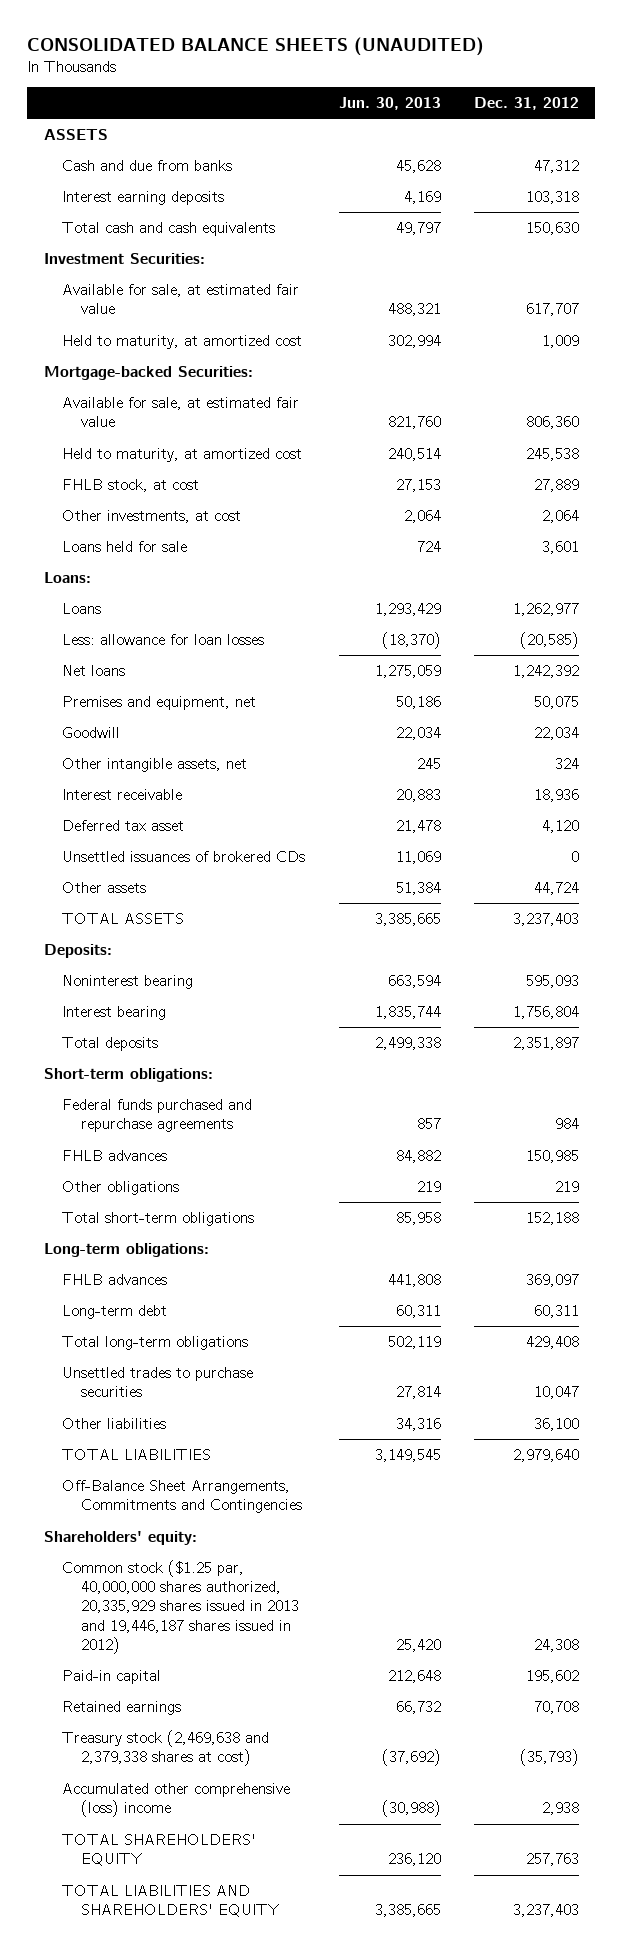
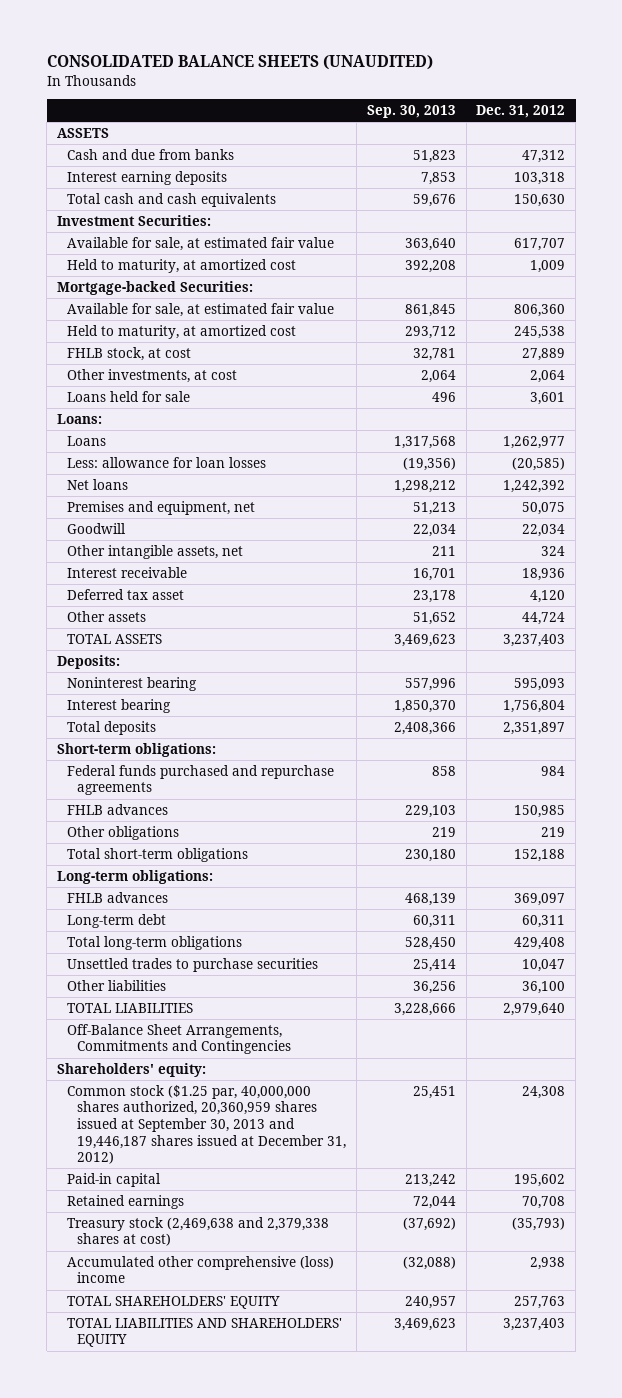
[338,96,441,110] Jun. 30, 2013 -> none
none -> [366,104,456,118] Sep. 30, 2013
[62,850,306,862] Unsettled issuances of brokered CDs -> none
[62,1559,299,1654] Common stock ($1.25 par, 40,000,000 shares authorized, 20,335,929 shares issued in 2013 and 19,446,187 shares issued in 2012) -> [67,1084,347,1165] Common stock ($1.25 par, 40,000,000 shares authorized, 20,360,959 shares issued at September 30, 2013 and 19,446,187 shares issued at December 31, 2012)

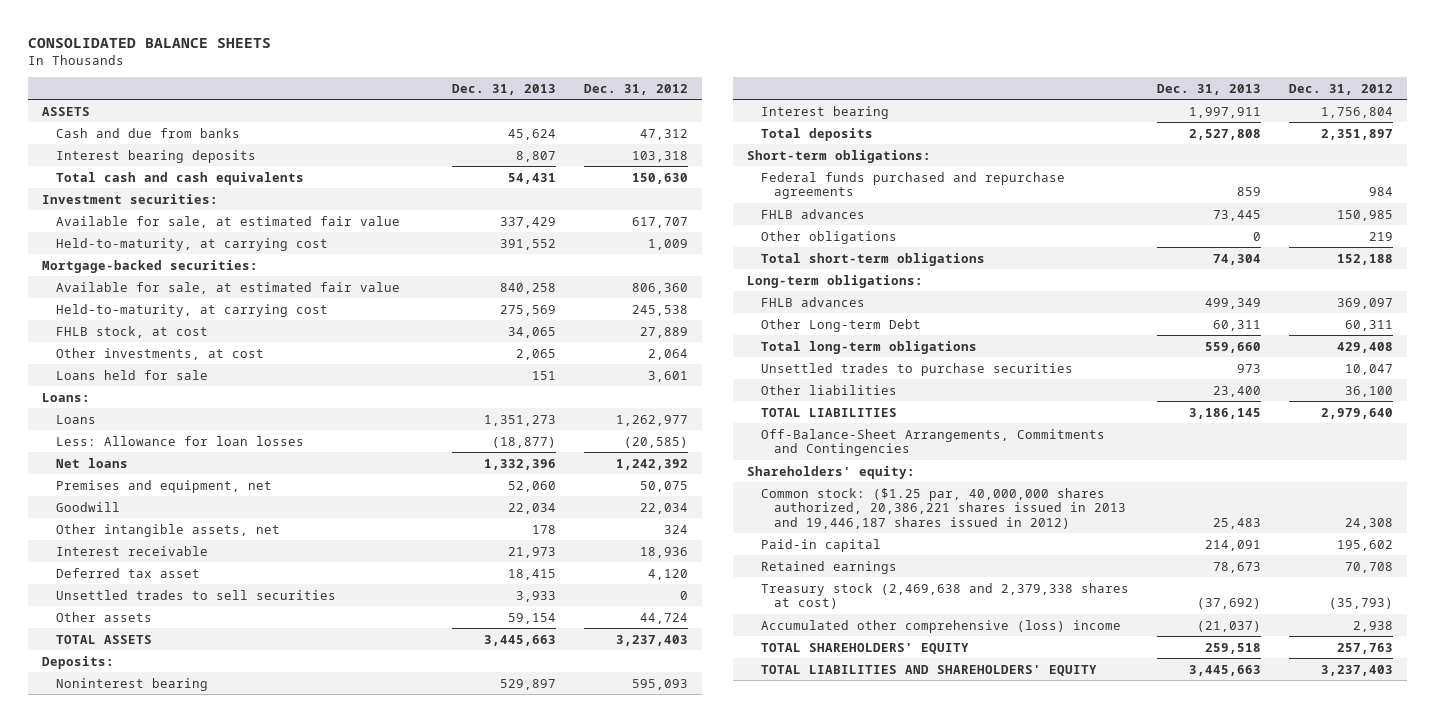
[46,55,433,71] CONSOLIDATED BALANCE SHEETS (UNAUDITED) -> [28,37,272,48] CONSOLIDATED BALANCE SHEETS
[366,104,456,118] Sep. 30, 2013 -> none
none -> [451,83,556,95] Dec. 31, 2013
[67,170,228,185] Interest earning deposits -> [55,149,256,163] Interest bearing deposits
[56,214,211,226] Investment Securities: -> [42,193,219,204] Investment securities:
[67,258,297,273] Held to maturity, at amortized cost -> [55,237,328,251] Held-to-maturity, at carrying cost
[56,280,253,295] Mortgage-backed Securities: -> [42,259,259,273] Mortgage-backed securities:
[67,324,297,339] Held to maturity, at amortized cost -> [55,303,328,317] Held-to-maturity, at carrying cost
[67,456,267,468] Less: allowance for loan losses -> [55,435,304,446] Less: Allowance for loan losses
none -> [55,589,336,600] Unsettled trades to sell securities
[67,913,167,928] Long-term debt -> [760,318,921,332] Other Long-term Debt
[67,1023,292,1055] Off-Balance Sheet Arrangements, Commitments and Contingencies -> [760,428,1105,457] Off-Balance-Sheet Arrangements, Commitments and Contingencies
[67,1084,347,1165] Common stock ($1.25 par, 40,000,000 shares authorized, 20,360,959 shares issued at September 30, 2013 and 19,446,187 shares issued at December 31, 2012) -> [760,487,1127,529] Common stock: ($1.25 par, 40,000,000 shares authorized, 20,386,221 shares issued in 2013 and 19,446,187 shares issued in 2012)

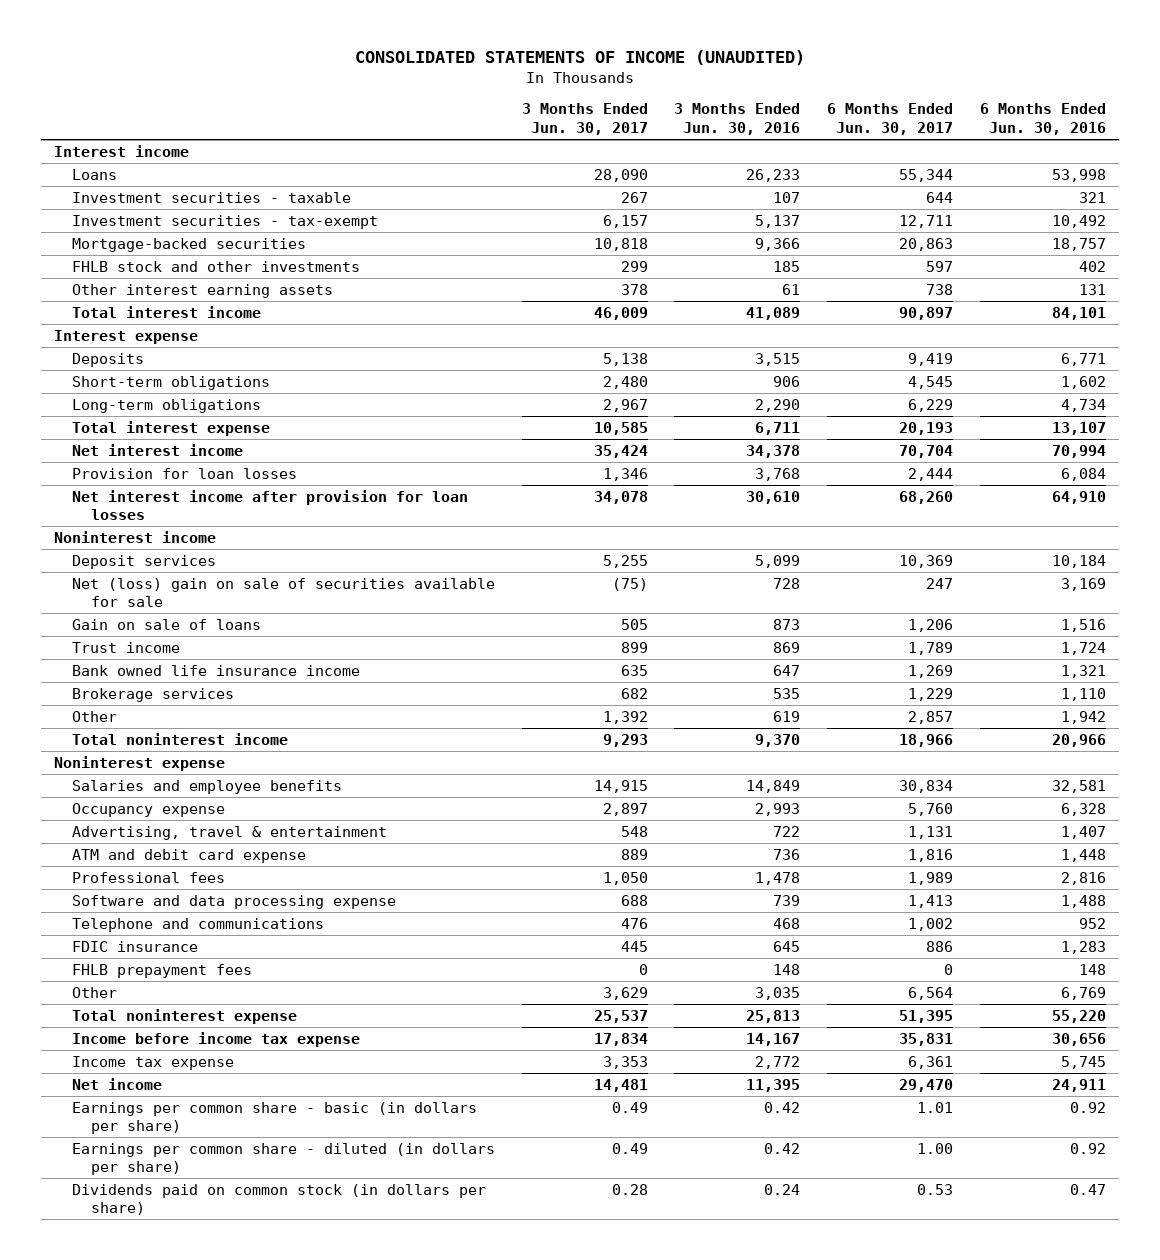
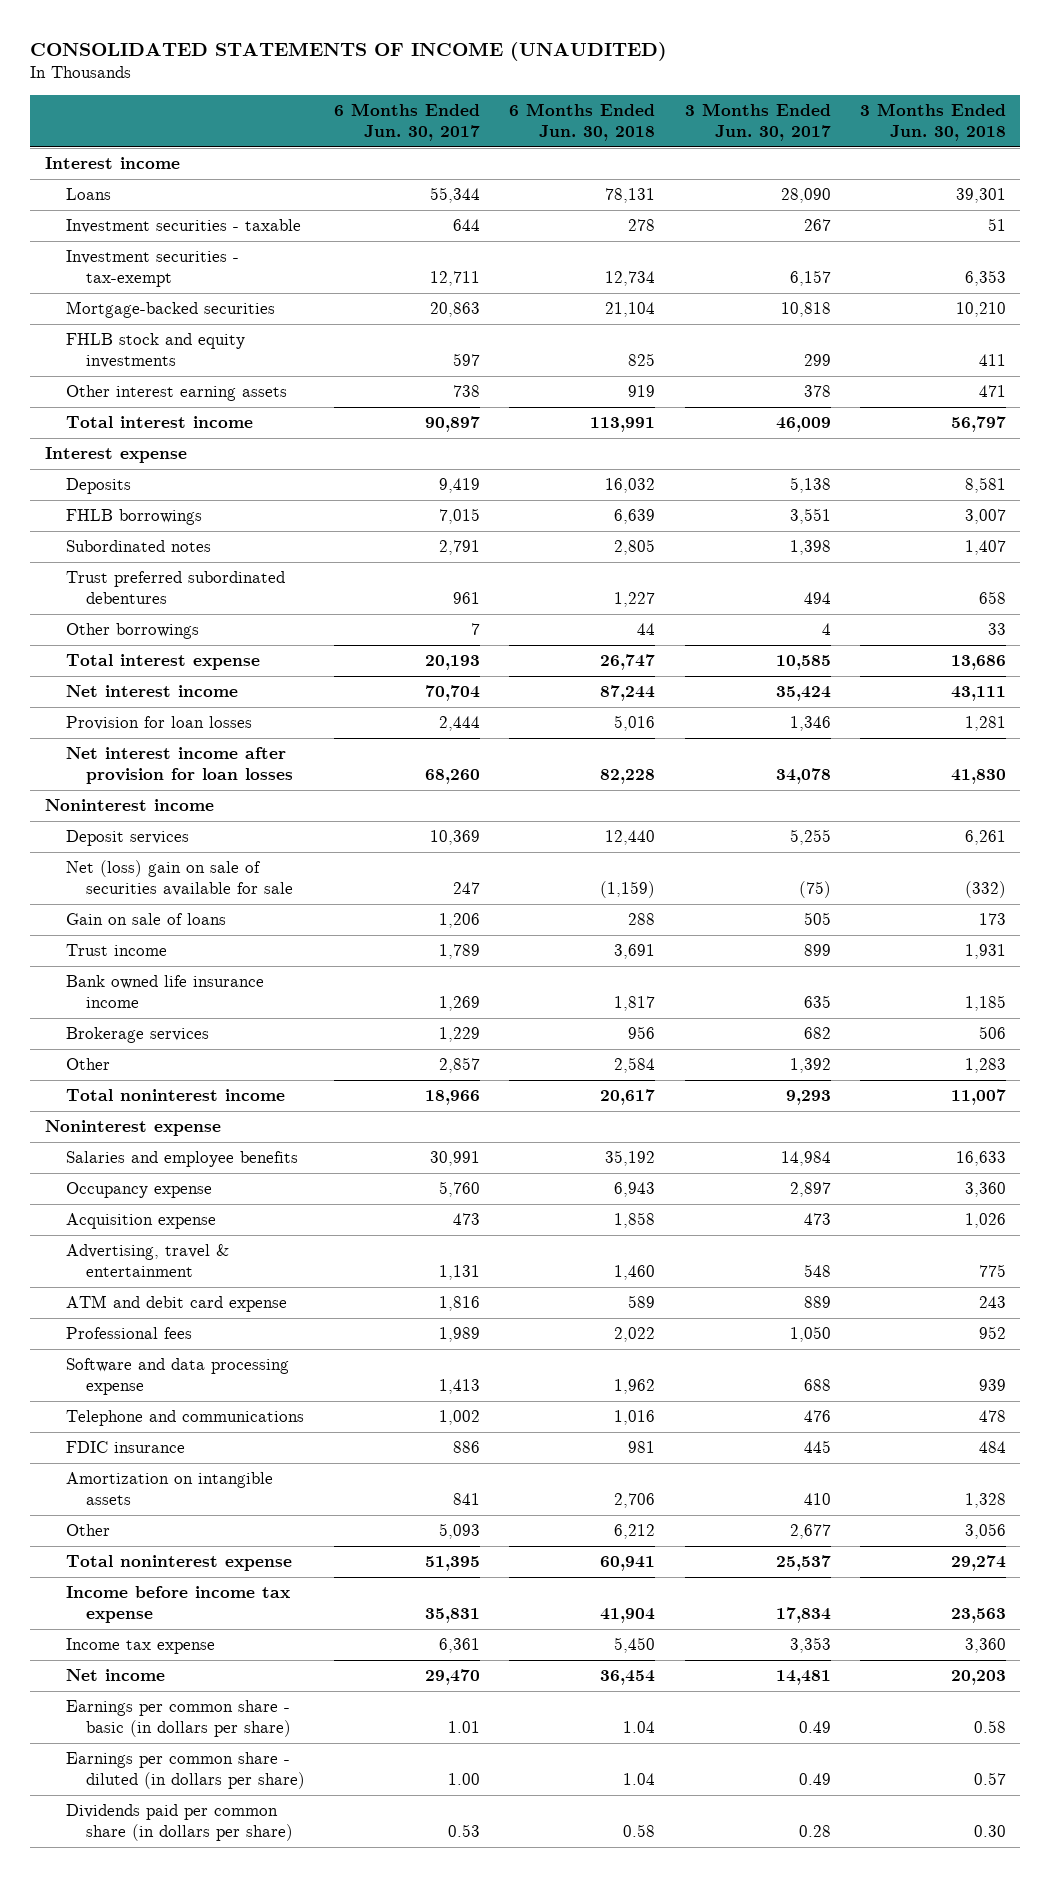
[674,103,801,136] 3 Months Ended Jun. 30, 2016 -> none
[979,103,1106,136] 6 Months Ended Jun. 30, 2016 -> none
none -> [509,103,656,141] 6 Months Ended Jun. 30, 2018
none -> [859,103,1006,141] 3 Months Ended Jun. 30, 2018
[72,260,361,272] FHLB stock and other investments -> [65,333,245,368] FHLB stock and equity investments
[72,375,271,390] Short-term obligations -> none
[72,398,262,413] Long-term obligations -> none
none -> [65,509,202,526] FHLB borrowings
none -> [65,540,211,553] Subordinated notes
none -> [65,571,285,604] Trust preferred subordinated debentures
none -> [65,623,199,640] Other borrowings
[593,779,648,793] 14,915 -> [780,1151,831,1167] 14,984
[899,779,954,793] 30,834 -> [430,1151,481,1167] 30,991
none -> [65,1213,216,1230] Acquisition expense
[72,963,253,978] FHLB prepayment fees -> none
none -> [65,1472,273,1505] Amortization on intangible assets
[602,986,648,1000] 3,629 -> [789,1524,831,1540] 2,677
[908,986,954,1000] 6,564 -> [439,1523,481,1540] 5,093
[72,1183,487,1216] Dividends paid on common stock (in dollars per share) -> [65,1804,294,1841] Dividends paid per common share (in dollars per share)

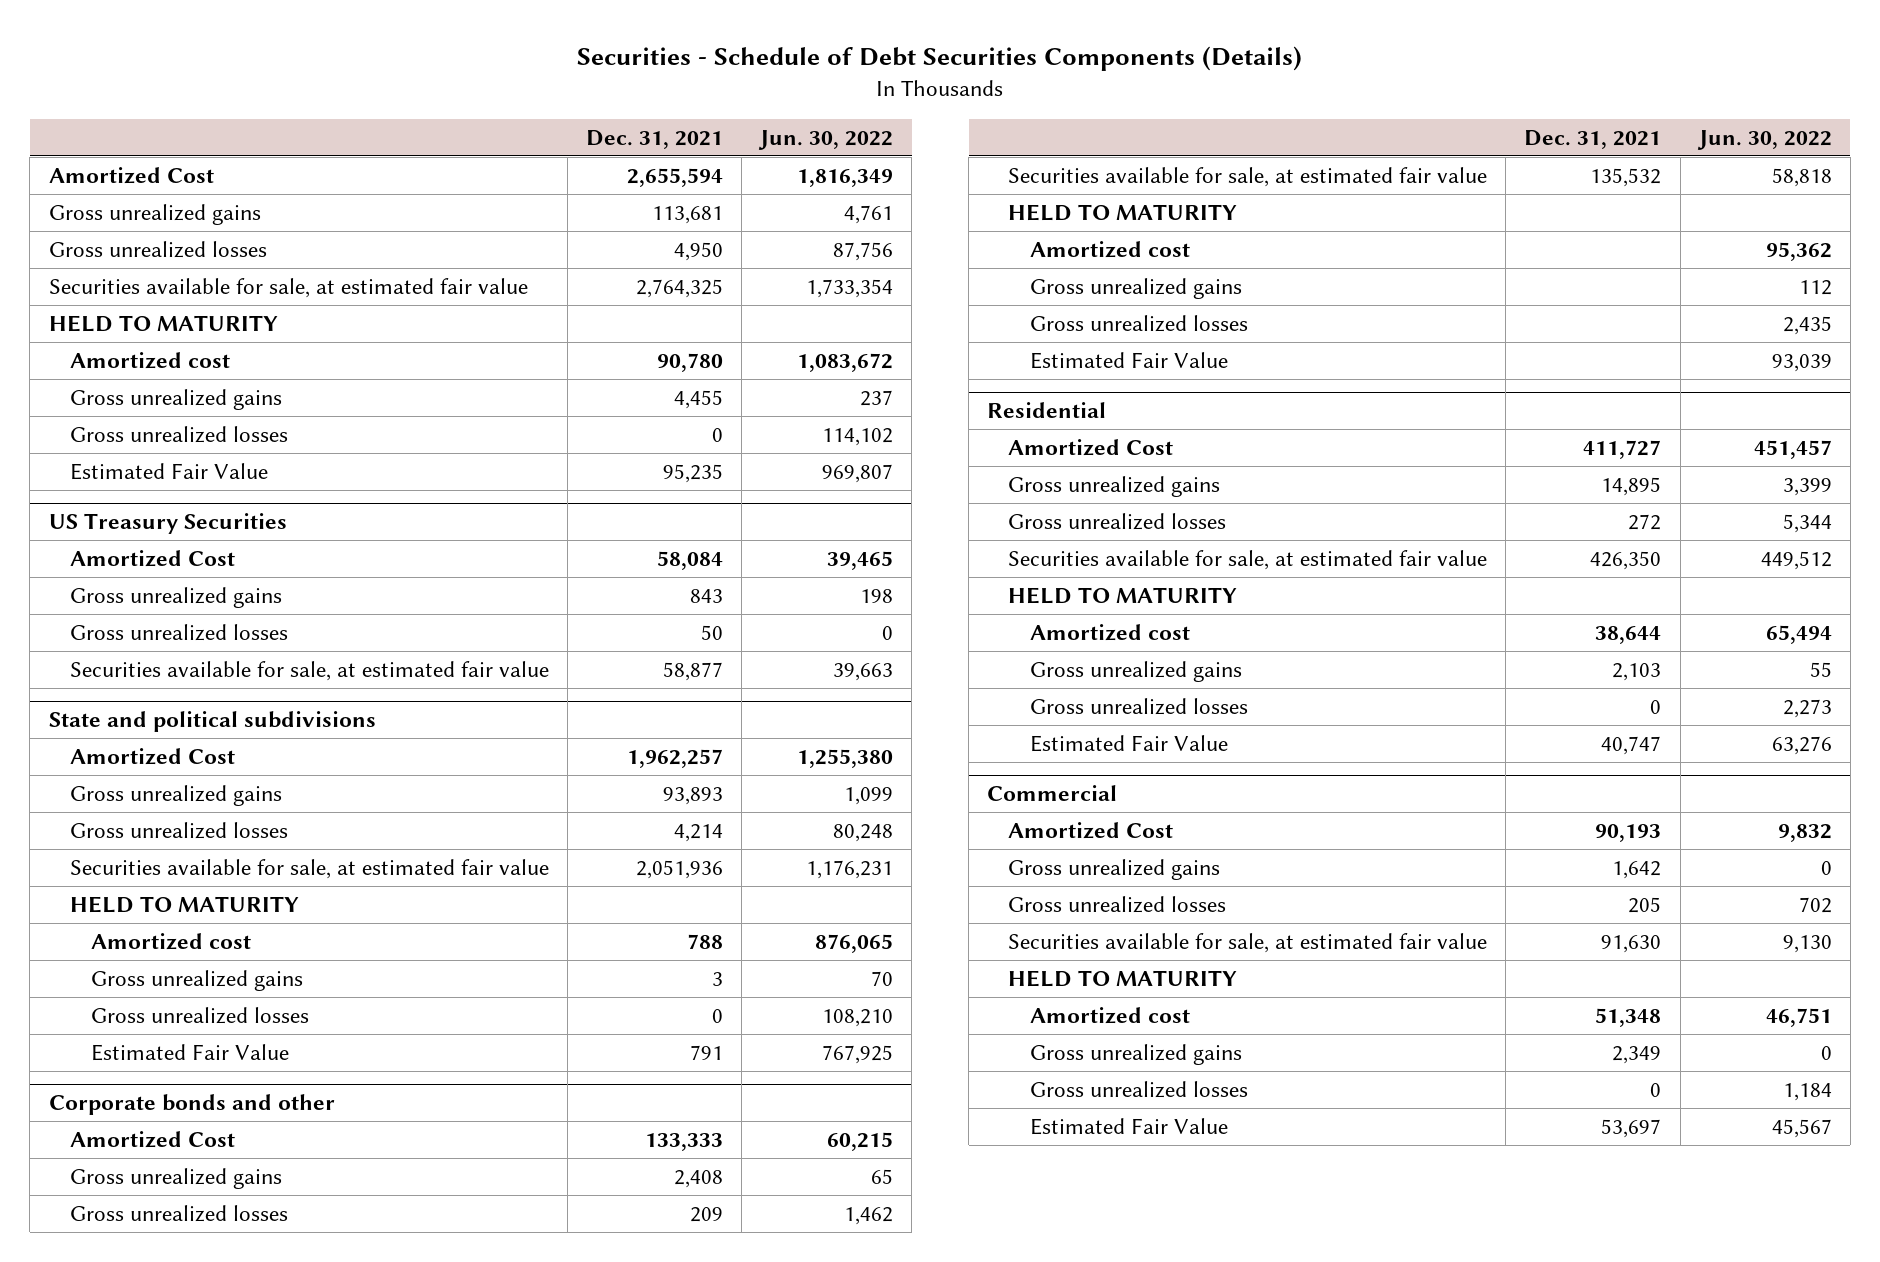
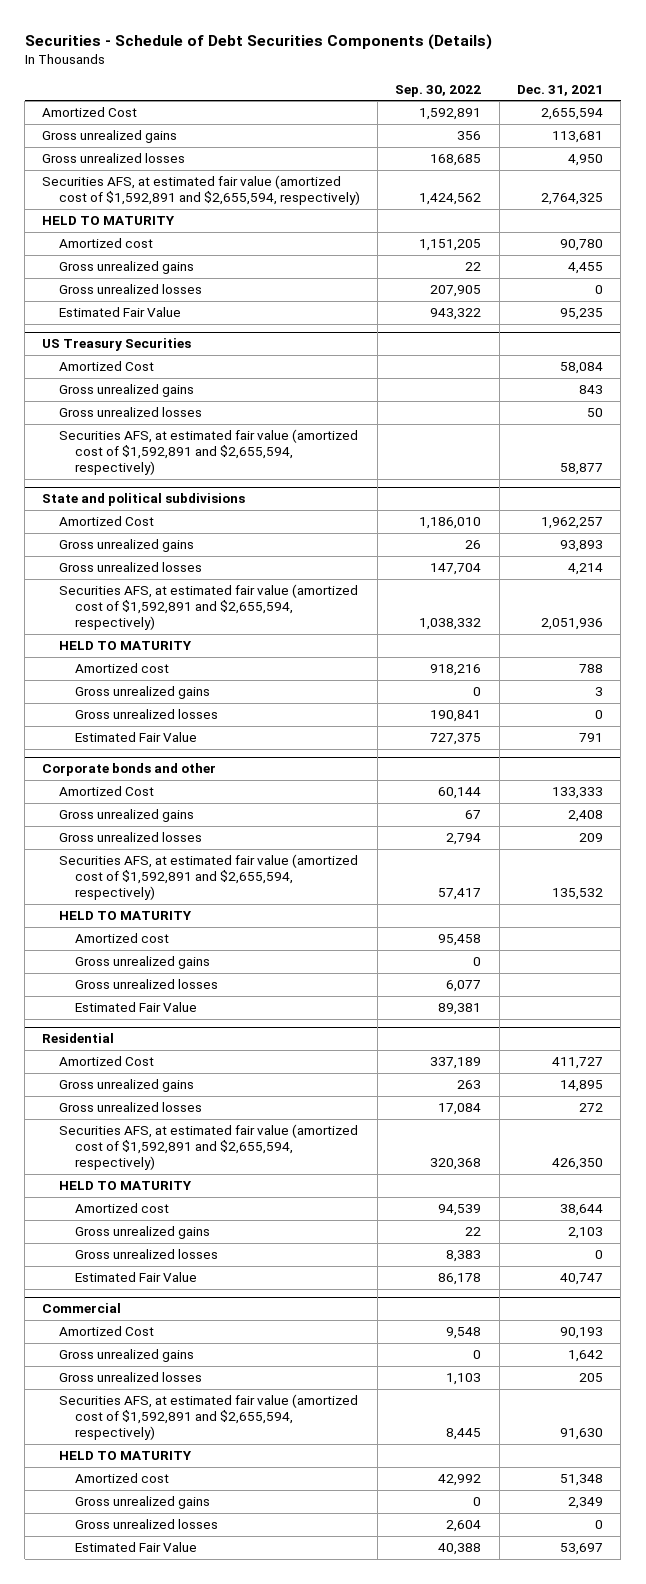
[758,129,894,150] Jun. 30, 2022 -> none
none -> [395,84,482,97] Sep. 30, 2022
[48,277,528,298] Securities available for sale, at estimated fair value -> [42,175,360,206] Securities AFS, at estimated fair value (amortized cost of $1,592,891 and $2,655,594, respectively)
[69,660,549,681] Securities available for sale, at estimated fair value -> [58,429,358,476] Securities AFS, at estimated fair value (amortized cost of $1,592,891 and $2,655,594, respectively)
[69,858,549,879] Securities available for sale, at estimated fair value -> [58,584,358,631] Securities AFS, at estimated fair value (amortized cost of $1,592,891 and $2,655,594, respectively)
[1008,166,1488,187] Securities available for sale, at estimated fair value -> [58,854,358,901] Securities AFS, at estimated fair value (amortized cost of $1,592,891 and $2,655,594, respectively)
[1008,549,1488,570] Securities available for sale, at estimated fair value -> [58,1124,358,1171] Securities AFS, at estimated fair value (amortized cost of $1,592,891 and $2,655,594, respectively)
[1008,932,1488,953] Securities available for sale, at estimated fair value -> [58,1394,358,1441] Securities AFS, at estimated fair value (amortized cost of $1,592,891 and $2,655,594, respectively)

